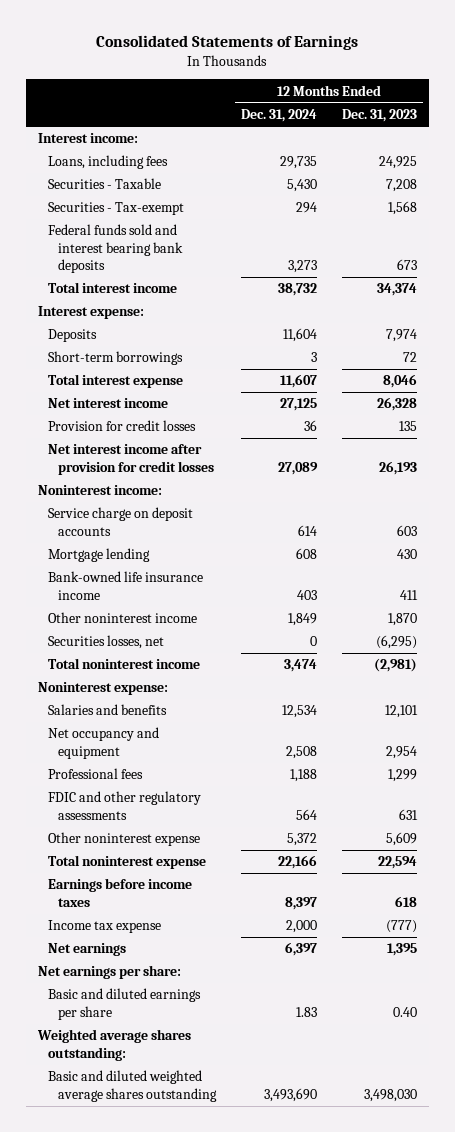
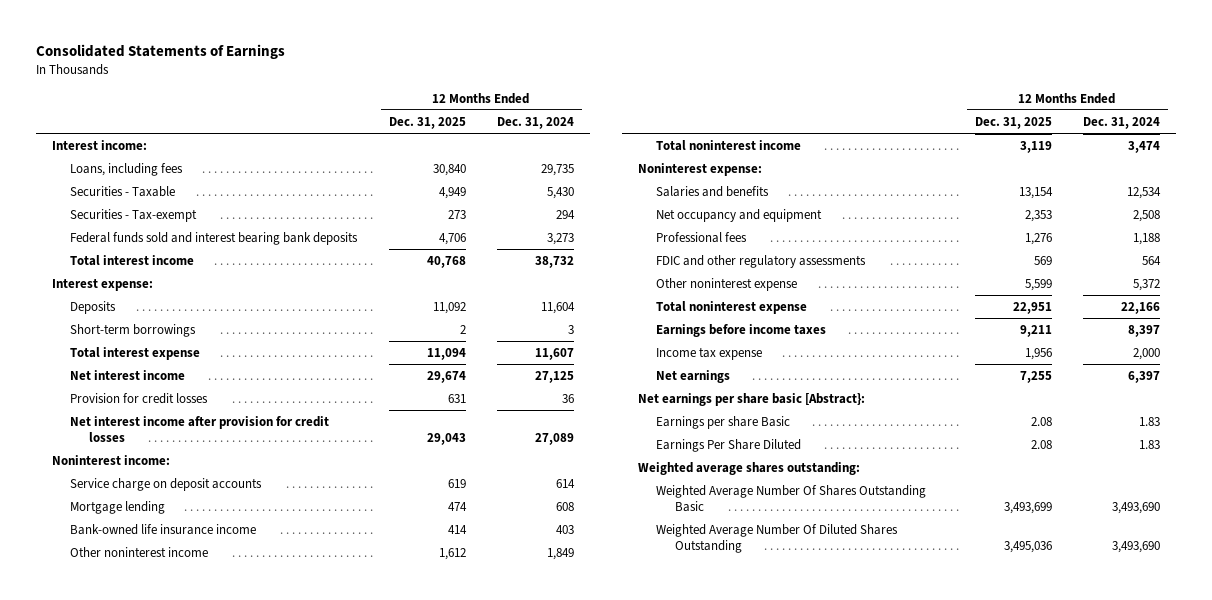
[341,109,417,123] Dec. 31, 2023 -> none
none -> [388,116,466,129] Dec. 31, 2025
[48,635,165,650] Securities losses, net -> none
[38,965,182,980] Net earnings per share: -> [637,392,865,406] Net earnings per share basic [Abstract}:
[48,988,202,1020] Basic and diluted earnings per share -> [656,415,791,429] Earnings per share Basic
none -> [656,438,802,452] Earnings Per Share Diluted
[48,1070,217,1102] Basic and diluted weighted average shares outstanding -> [656,484,927,512] Weighted Average Number Of Shares Outstanding Basic
none -> [656,523,899,553] Weighted Average Number Of Diluted Shares Outstanding

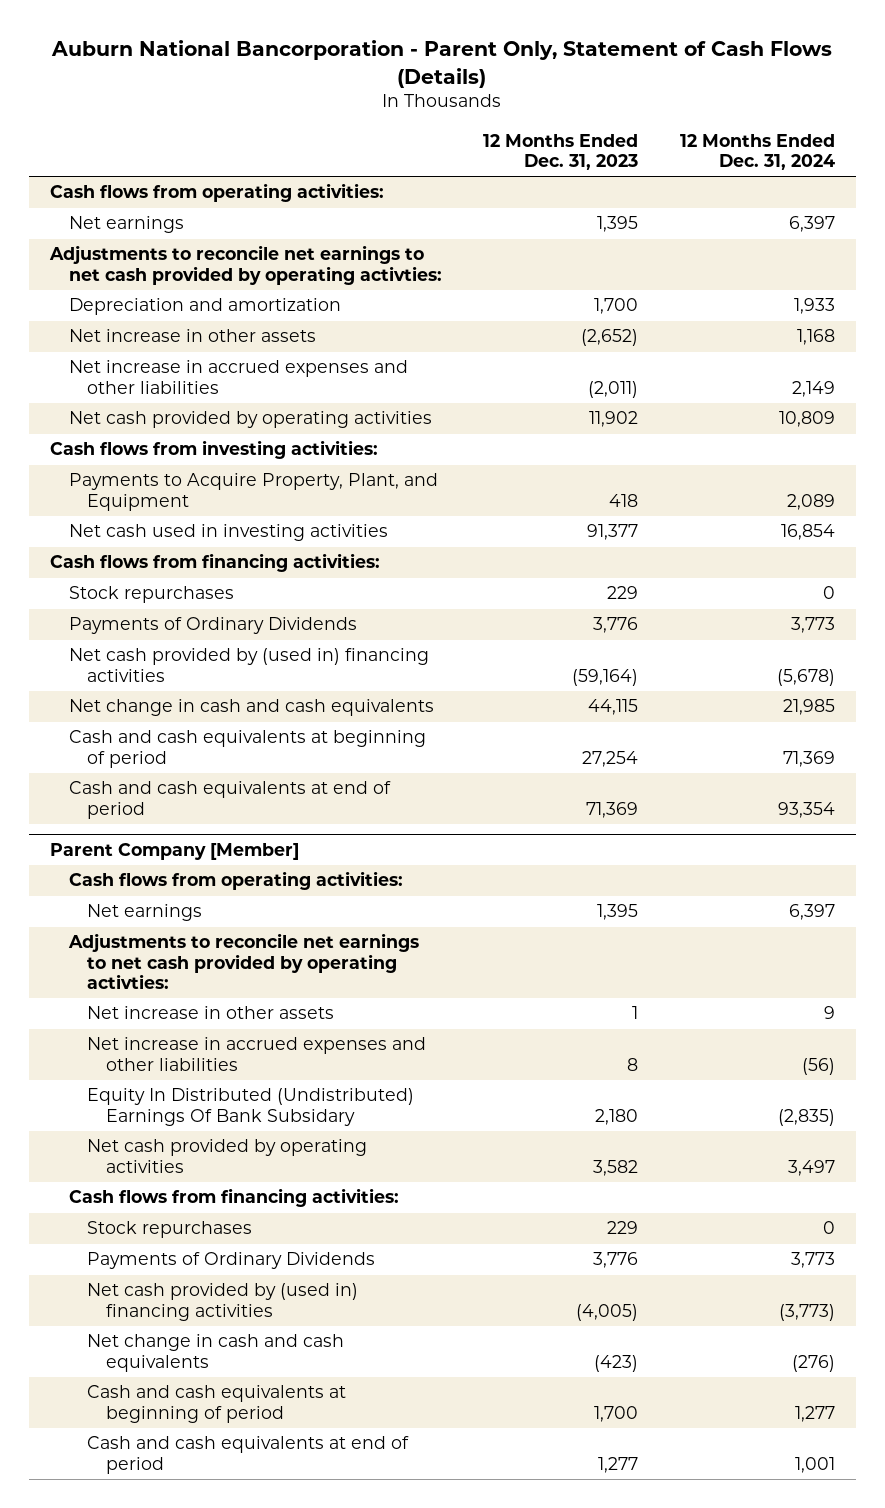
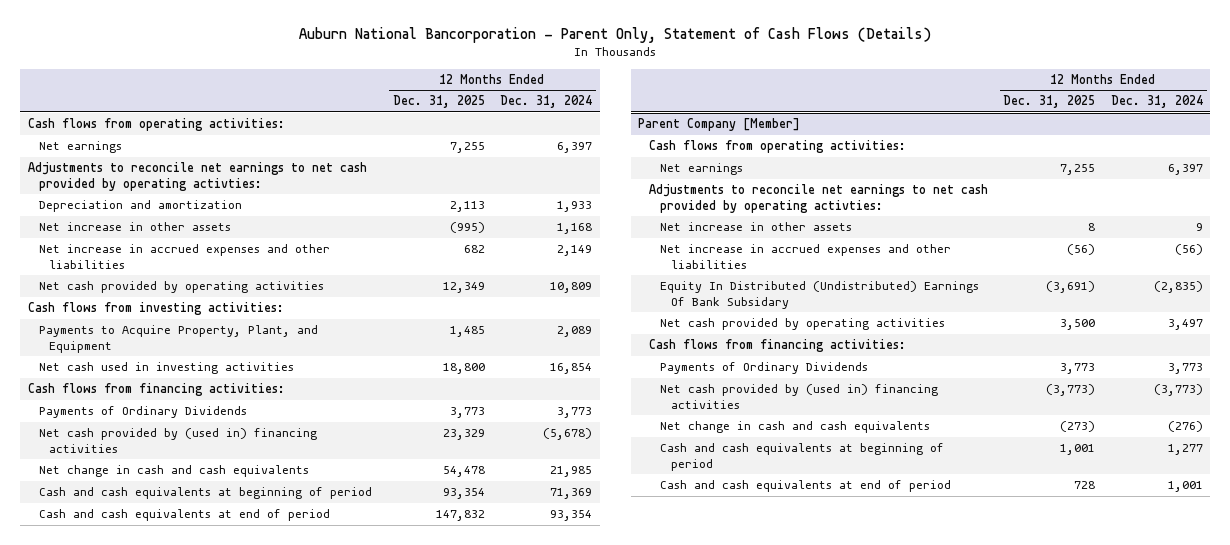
[483,133,639,170] 12 Months Ended Dec. 31, 2023 -> none
none -> [392,95,485,109] Dec. 31, 2025
[68,586,234,604] Stock repurchases -> none
[87,1221,253,1239] Stock repurchases -> none

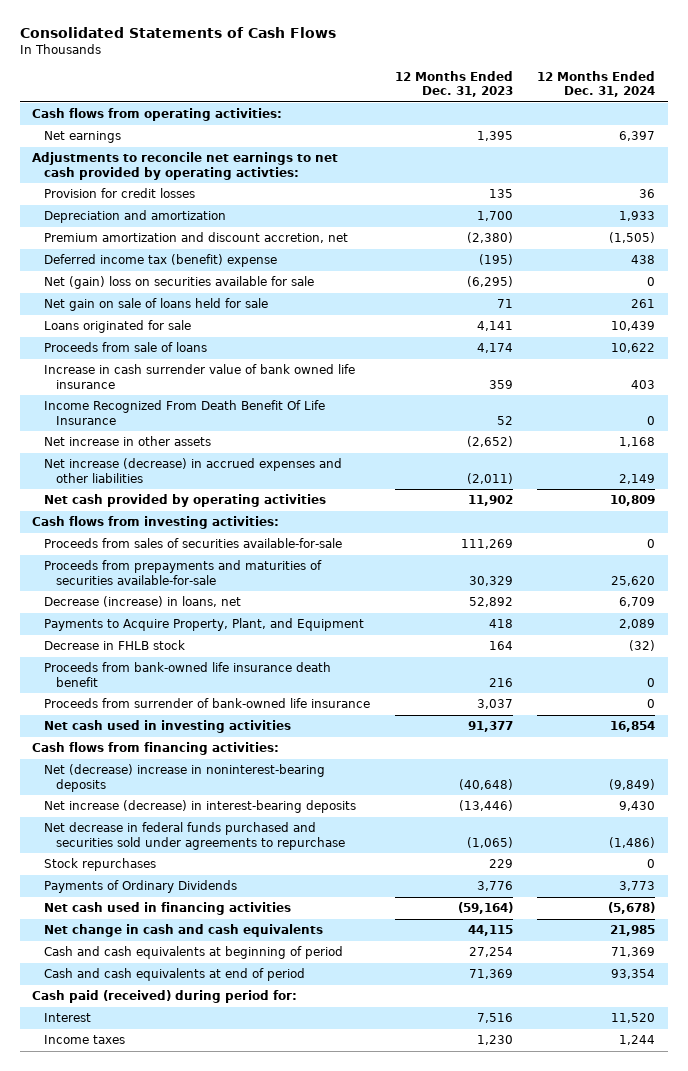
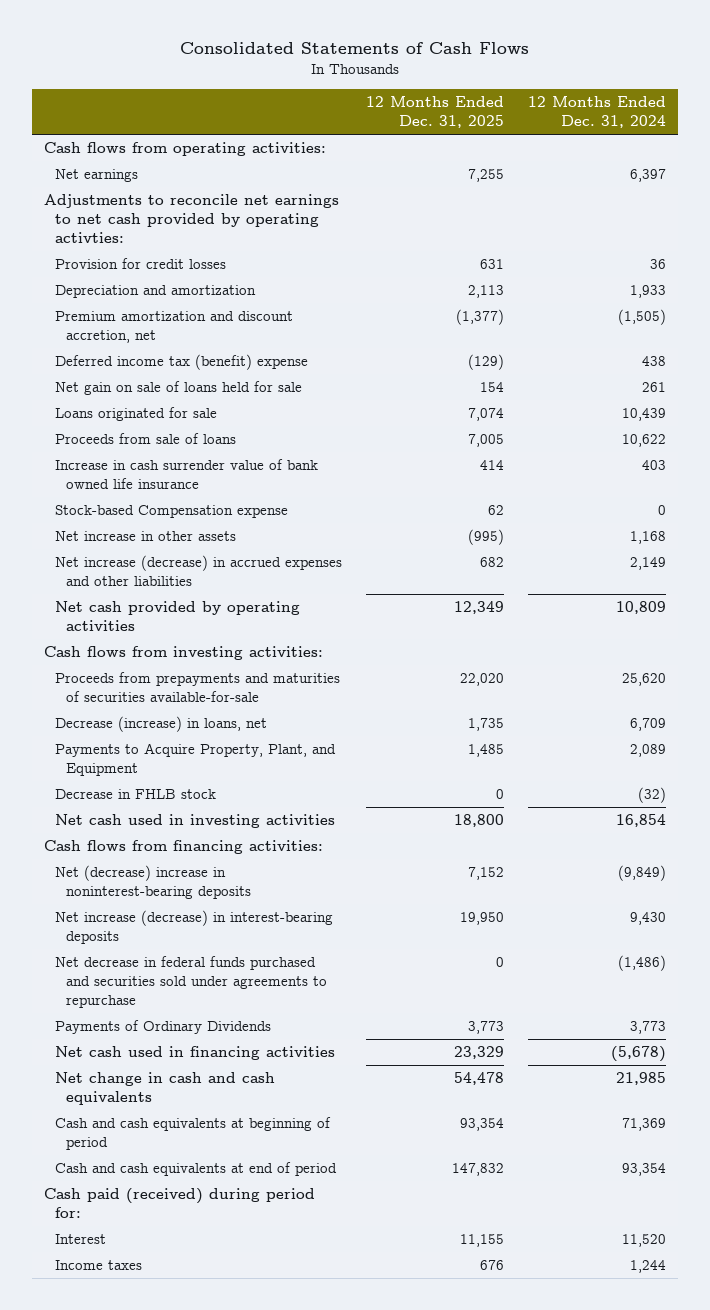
[394,70,513,97] 12 Months Ended Dec. 31, 2023 -> none
none -> [365,96,504,129] 12 Months Ended Dec. 31, 2025
[43,276,314,290] Net (gain) loss on securities available for sale -> none
[43,400,325,425] Income Recognized From Death Benefit Of Life Insurance -> none
none -> [54,505,288,519] Stock-based Compensation expense
[43,538,342,549] Proceeds from sales of securities available-for-sale -> none
[43,662,331,687] Proceeds from bank-owned life insurance death benefit -> none
[43,698,370,709] Proceeds from surrender of bank-owned life insurance -> none
[43,858,156,872] Stock repurchases -> none

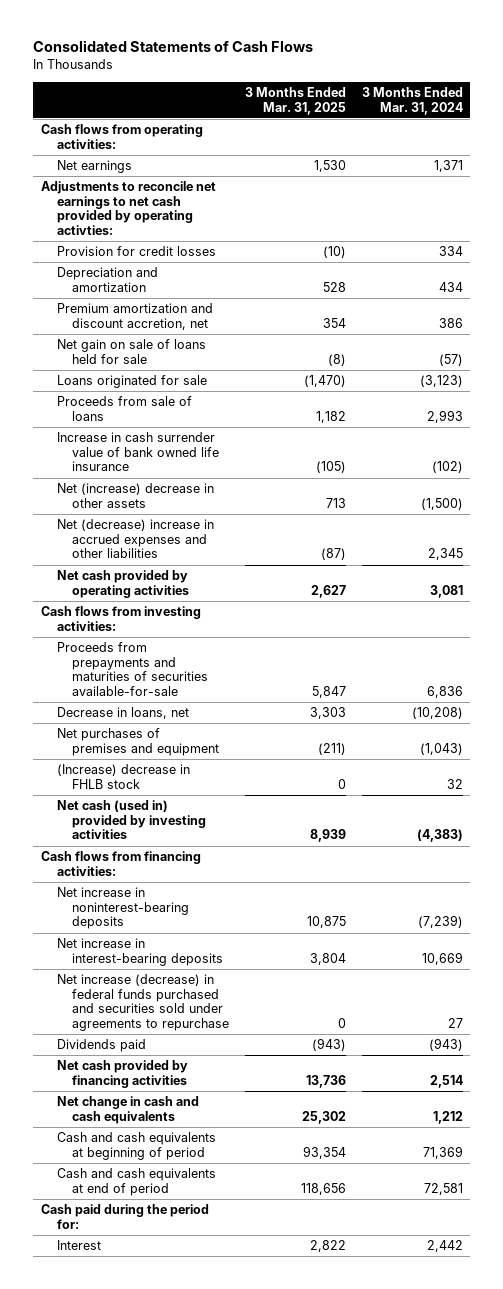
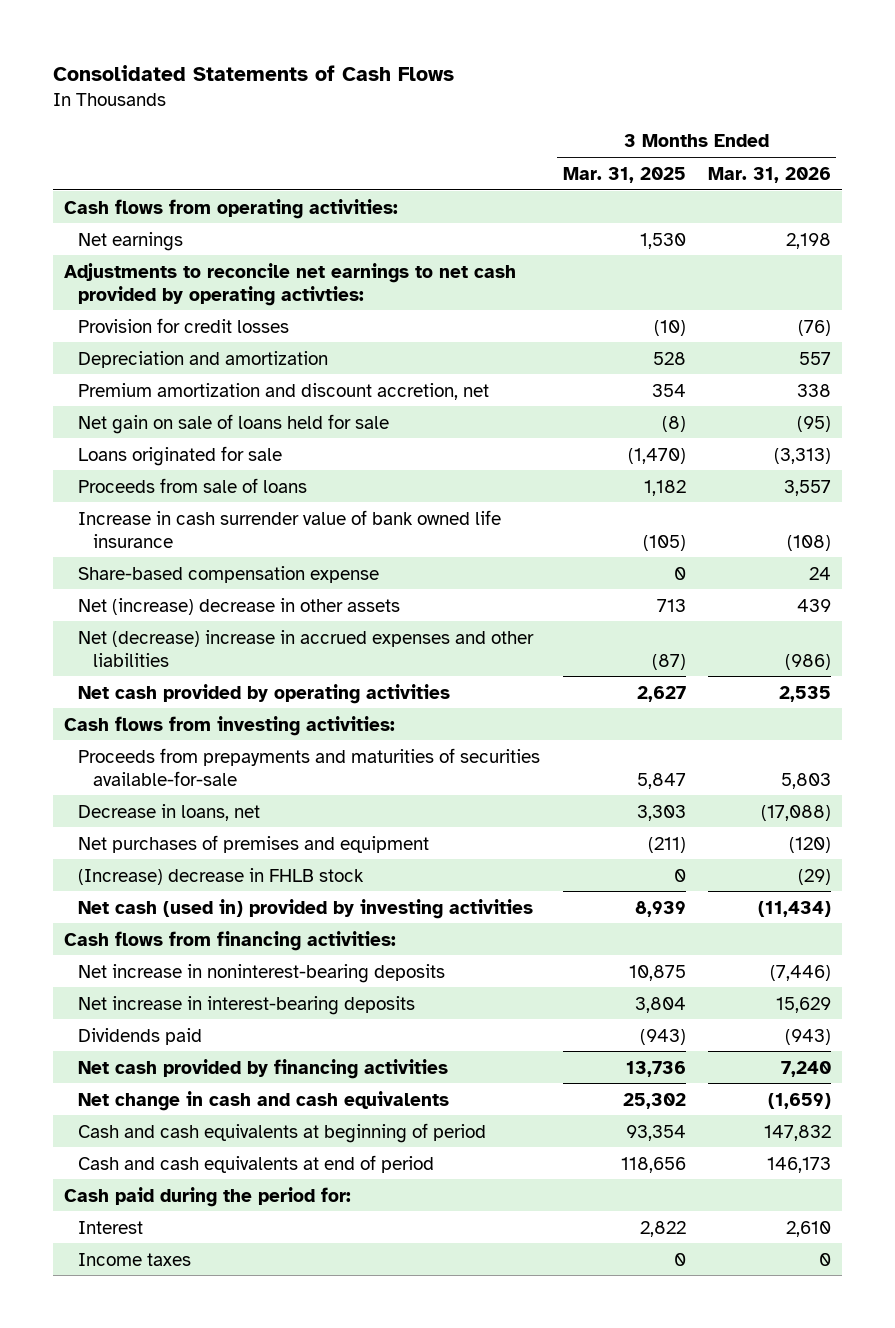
[361,87,463,115] 3 Months Ended Mar. 31, 2024 -> none
none -> [707,166,831,183] Mar. 31, 2026
none -> [78,565,380,583] Share-based compensation expense
[56,974,230,1032] Net increase (decrease) in federal funds purchased and securities sold under agreements to repurchase -> none
none -> [78,1252,192,1266] Income taxes

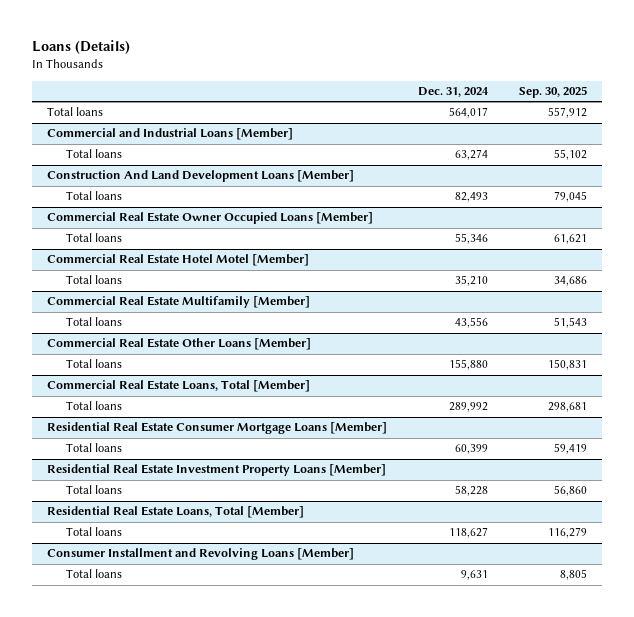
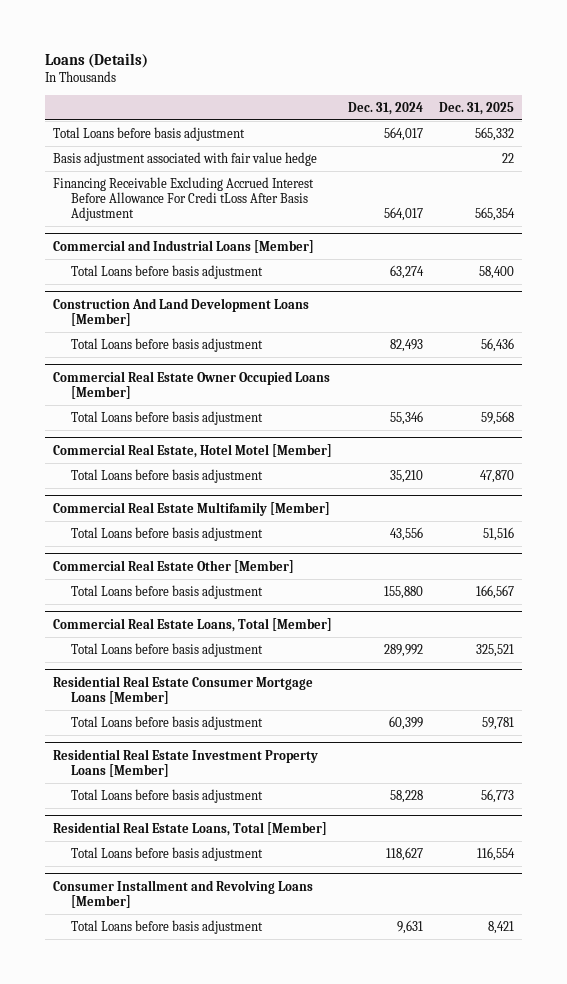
[518,86,587,99] Sep. 30, 2025 -> none
none -> [439,101,515,115] Dec. 31, 2025
[47,107,104,117] Total loans -> [52,126,245,141] Total Loans before basis adjustment
none -> [52,151,317,166] Basis adjustment associated with fair value hedge
none -> [52,176,314,222] Financing Receivable Excluding Accrued Interest Before Allowance For Credi tLoss After Basis Adjustment
[65,149,122,159] Total loans -> [70,264,263,279] Total Loans before basis adjustment
[65,191,122,201] Total loans -> [70,337,263,352] Total Loans before basis adjustment
[65,233,122,243] Total loans -> [70,410,263,425] Total Loans before basis adjustment
[47,254,310,267] Commercial Real Estate Hotel Motel [Member] -> [52,443,332,458] Commercial Real Estate, Hotel Motel [Member]
[65,275,122,285] Total loans -> [70,468,263,483] Total Loans before basis adjustment
[65,317,122,327] Total loans -> [70,526,263,541] Total Loans before basis adjustment
[47,338,312,351] Commercial Real Estate Other Loans [Member] -> [52,559,294,573] Commercial Real Estate Other [Member]
[65,359,122,369] Total loans -> [70,584,263,599] Total Loans before basis adjustment
[65,401,122,411] Total loans -> [70,642,263,657] Total Loans before basis adjustment
[65,443,122,453] Total loans -> [70,715,263,730] Total Loans before basis adjustment
[65,485,122,495] Total loans -> [70,788,263,803] Total Loans before basis adjustment
[65,527,122,537] Total loans -> [70,846,263,861] Total Loans before basis adjustment
[65,569,122,579] Total loans -> [70,919,263,934] Total Loans before basis adjustment

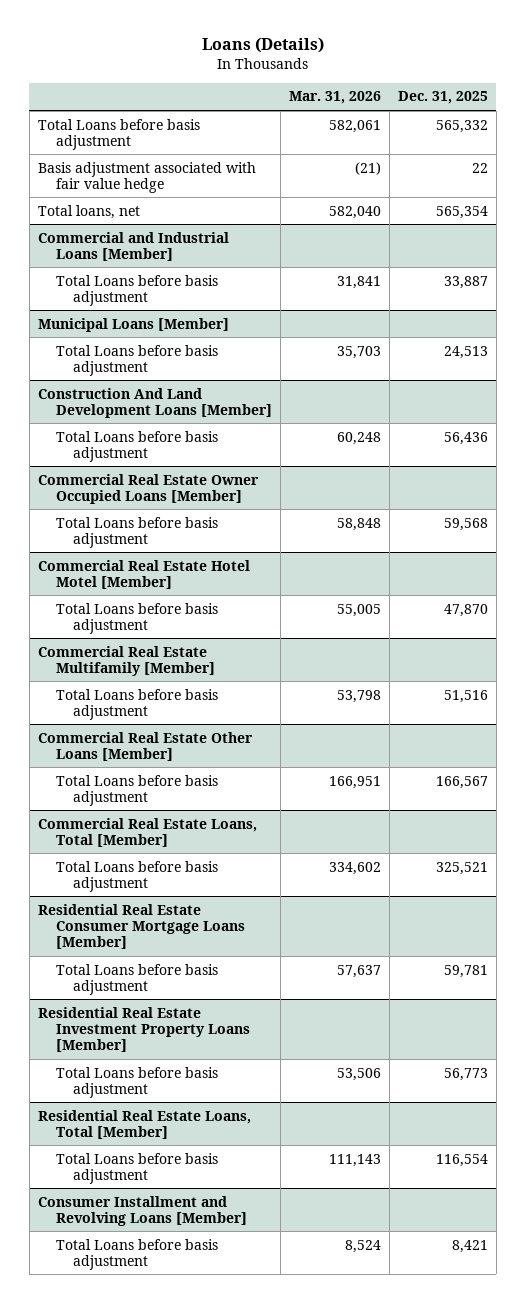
[347,101,423,115] Dec. 31, 2024 -> none
none -> [288,91,381,105] Mar. 31, 2026
[52,176,314,222] Financing Receivable Excluding Accrued Interest Before Allowance For Credi tLoss After Basis Adjustment -> [37,204,140,219] Total loans, net
[479,265,515,279] 58,400 -> [443,275,488,289] 33,887
none -> [37,317,229,332] Municipal Loans [Member]
none -> [55,344,218,376] Total Loans before basis adjustment
[52,443,332,458] Commercial Real Estate, Hotel Motel [Member] -> [37,559,250,589] Commercial Real Estate Hotel Motel [Member]
[52,559,294,573] Commercial Real Estate Other [Member] -> [37,731,253,761] Commercial Real Estate Other Loans [Member]

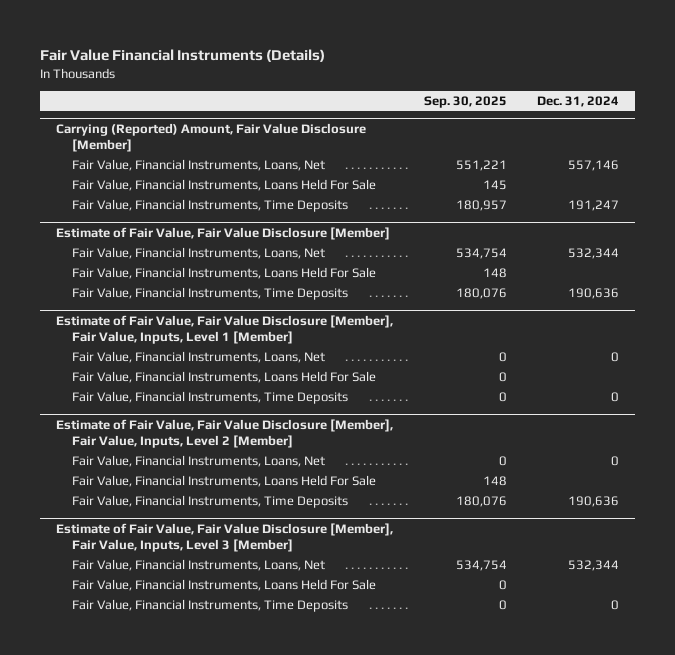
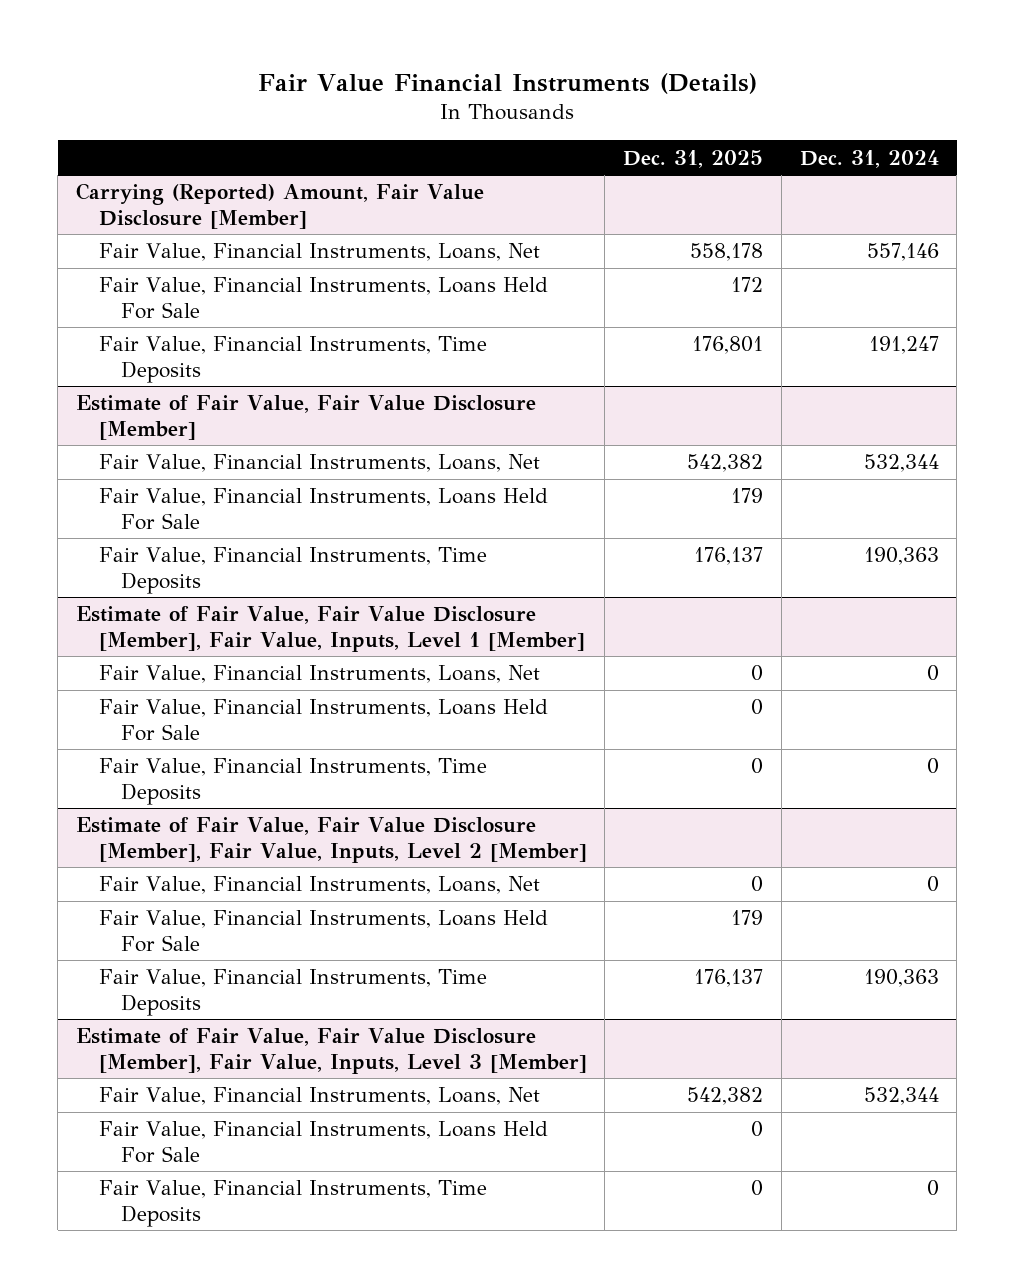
[423,95,507,108] Sep. 30, 2025 -> none
none -> [623,149,764,168] Dec. 31, 2025
[568,288,620,300] 190,636 -> [863,547,939,566] 190,363
[568,496,620,508] 190,636 -> [863,969,939,988] 190,363

